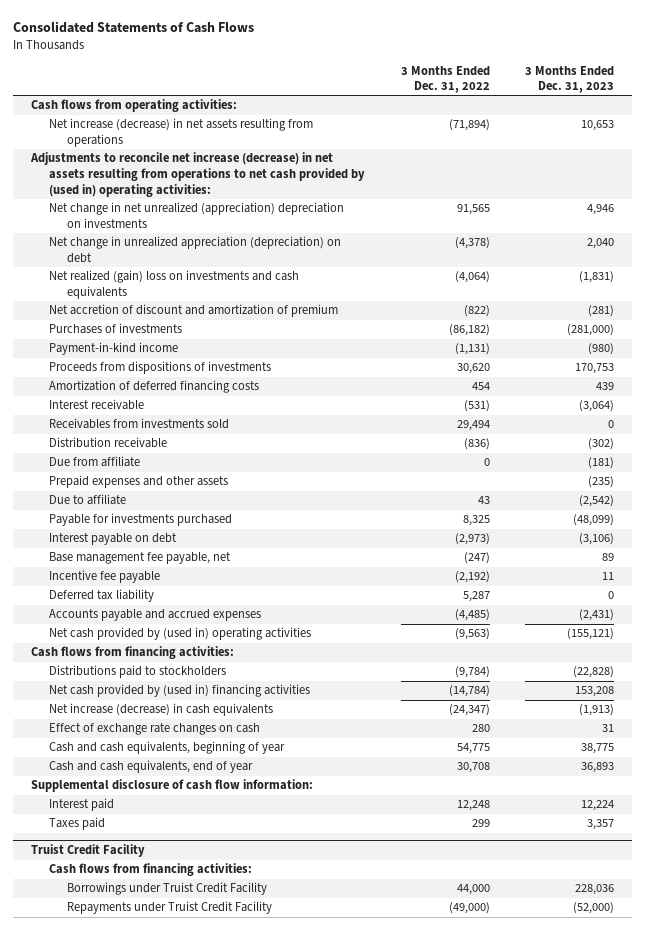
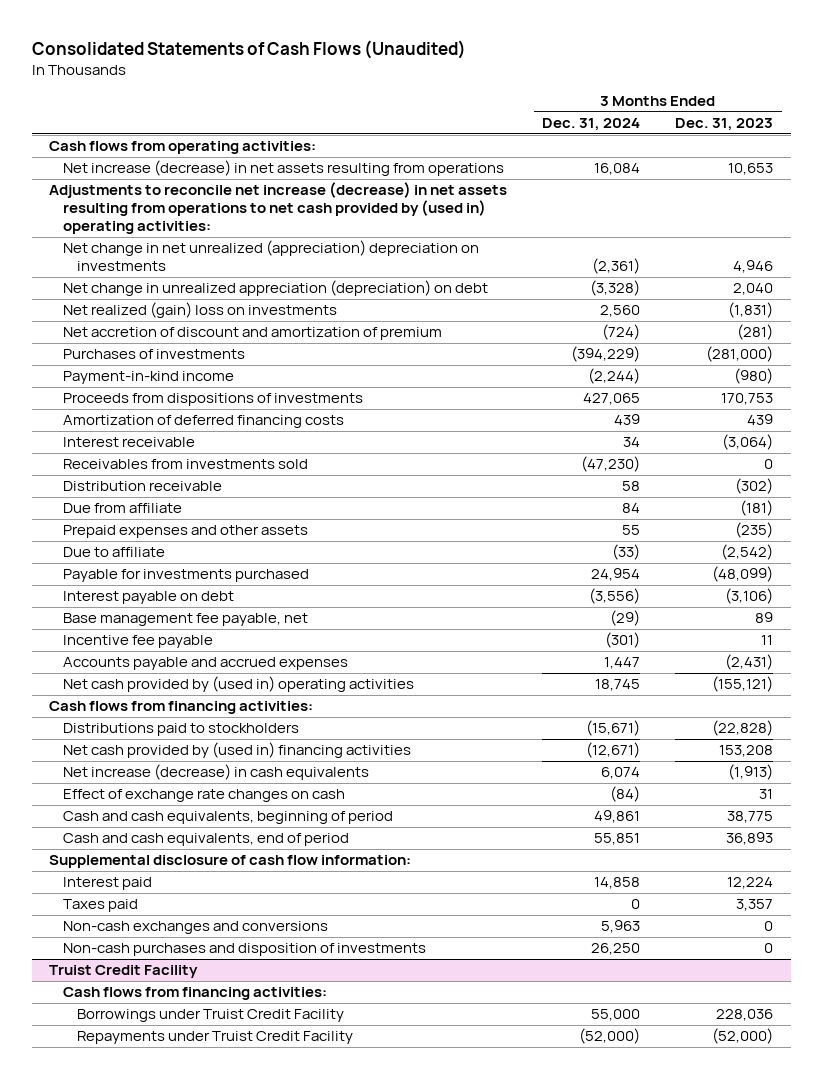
[13,21,255,34] Consolidated Statements of Cash Flows -> [31,39,466,59] Consolidated Statements of Cash Flows (Unaudited)
[400,65,490,94] 3 Months Ended Dec. 31, 2022 -> none
none -> [542,118,641,132] Dec. 31, 2024
[48,270,299,300] Net realized (gain) loss on investments and cash equivalents -> [63,302,338,319] Net realized (gain) loss on investments
[48,589,154,603] Deferred tax liability -> none
[48,741,285,755] Cash and cash equivalents, beginning of year -> [63,811,394,825] Cash and cash equivalents, beginning of period
[48,760,253,774] Cash and cash equivalents, end of year -> [63,833,350,847] Cash and cash equivalents, end of period
none -> [63,921,329,935] Non-cash exchanges and conversions
none -> [63,943,427,957] Non-cash purchases and disposition of investments

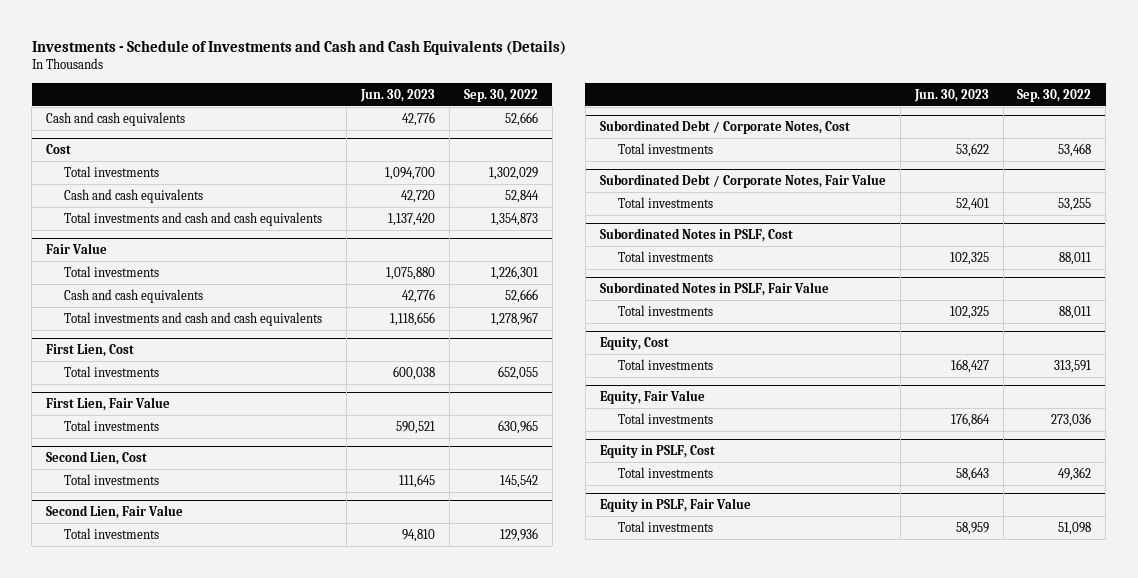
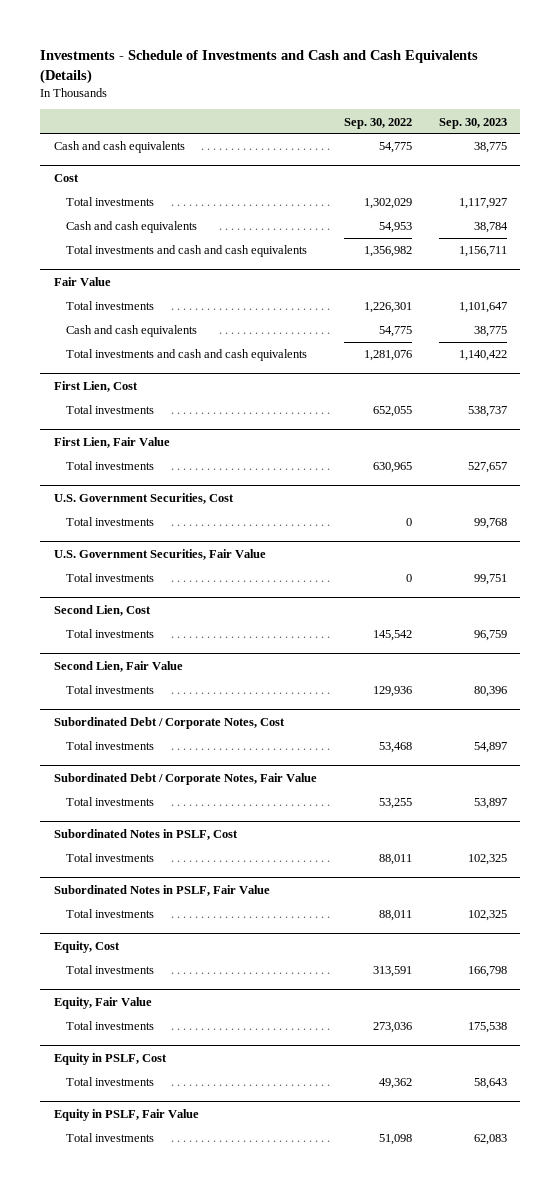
[360,88,436,102] Jun. 30, 2023 -> none
none -> [438,117,507,129] Sep. 30, 2023
[505,112,539,127] 52,666 -> [378,142,412,154] 54,775
[505,190,540,204] 52,844 -> [378,222,412,234] 54,953
[491,213,539,227] 1,354,873 -> [363,246,412,258] 1,356,982
[505,289,539,304] 52,666 -> [378,326,412,338] 54,775
[491,312,539,327] 1,278,967 -> [363,350,412,362] 1,281,076
none -> [53,492,234,504] U.S. Government Securities, Cost
none -> [66,517,155,527] Total investments
none -> [53,548,266,560] U.S. Government Securities, Fair Value
none -> [66,573,155,583] Total investments

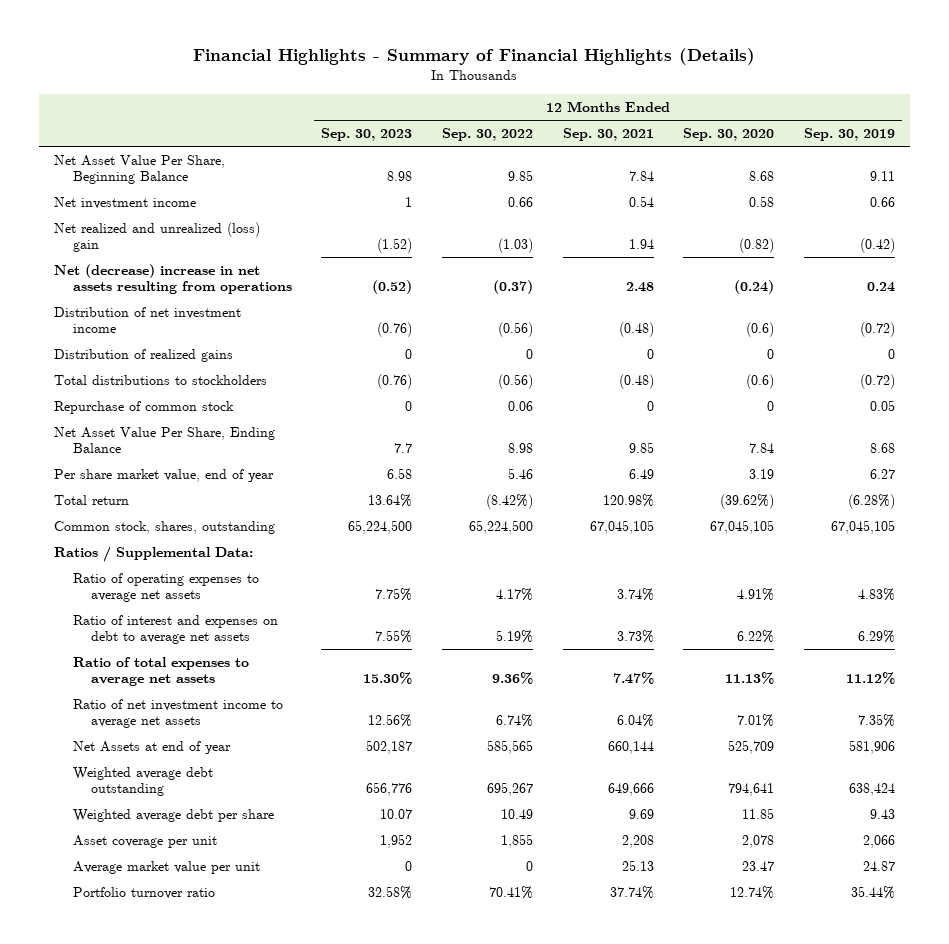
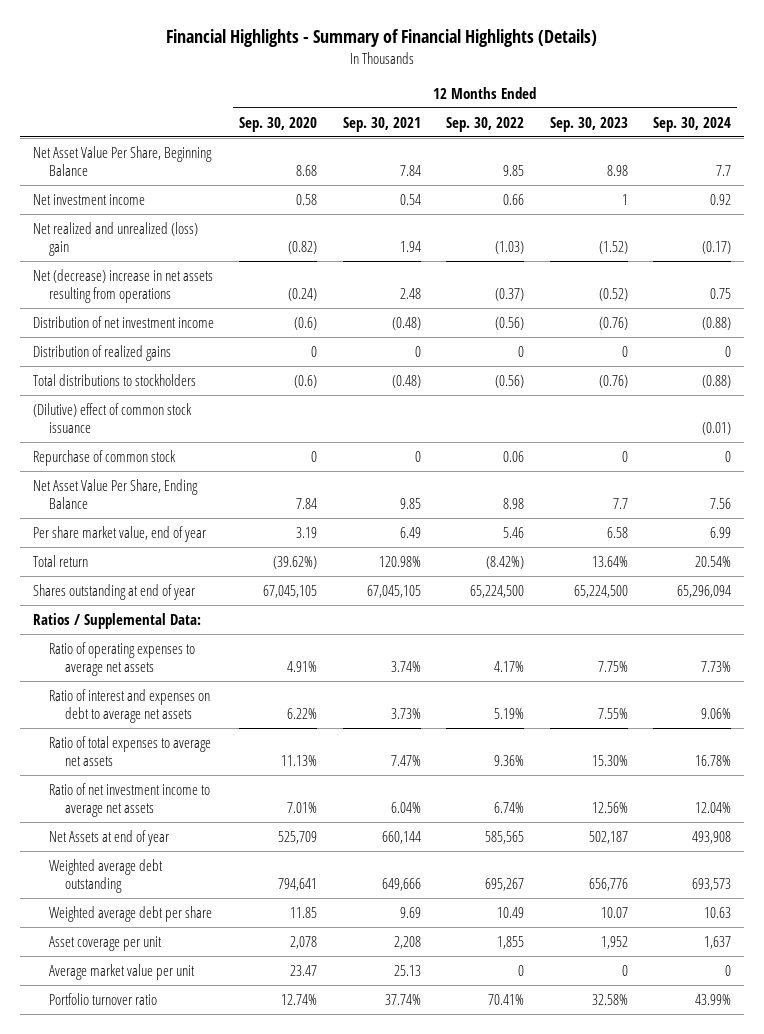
[804,128,896,142] Sep. 30, 2019 -> none
none -> [652,116,731,132] Sep. 30, 2024
none -> [32,402,192,433] (Dilutive) effect of common stock issuance
[53,520,275,534] Common stock, shares, outstanding -> [32,583,195,600] Shares outstanding at end of year

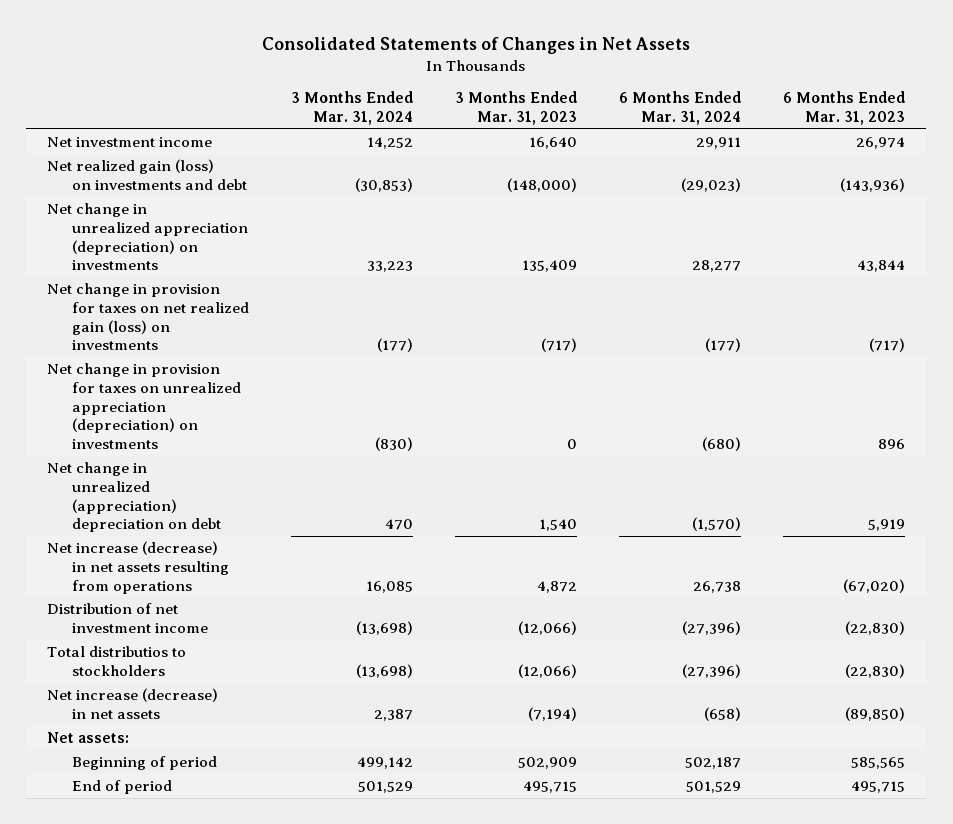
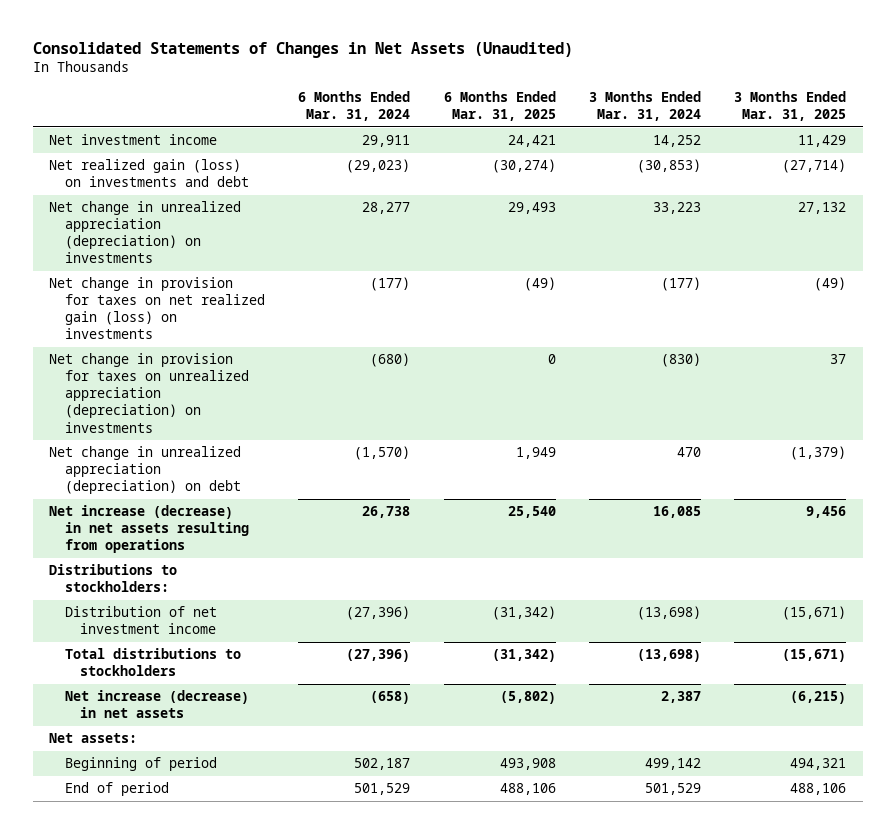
[262,37,691,55] Consolidated Statements of Changes in Net Assets -> [32,41,573,58] Consolidated Statements of Changes in Net Assets (Unaudited)
[454,91,577,126] 3 Months Ended Mar. 31, 2023 -> none
[783,91,906,126] 6 Months Ended Mar. 31, 2023 -> none
none -> [443,91,556,122] 6 Months Ended Mar. 31, 2025
none -> [734,91,847,122] 3 Months Ended Mar. 31, 2025
[47,462,221,533] Net change in unrealized (appreciation) depreciation on debt -> [49,446,242,495] Net change in unrealized appreciation (depreciation) on debt
none -> [49,564,178,593] Distributions to stockholders:
[47,646,187,676] Total distributios to stockholders -> [64,648,241,677] Total distributions to stockholders

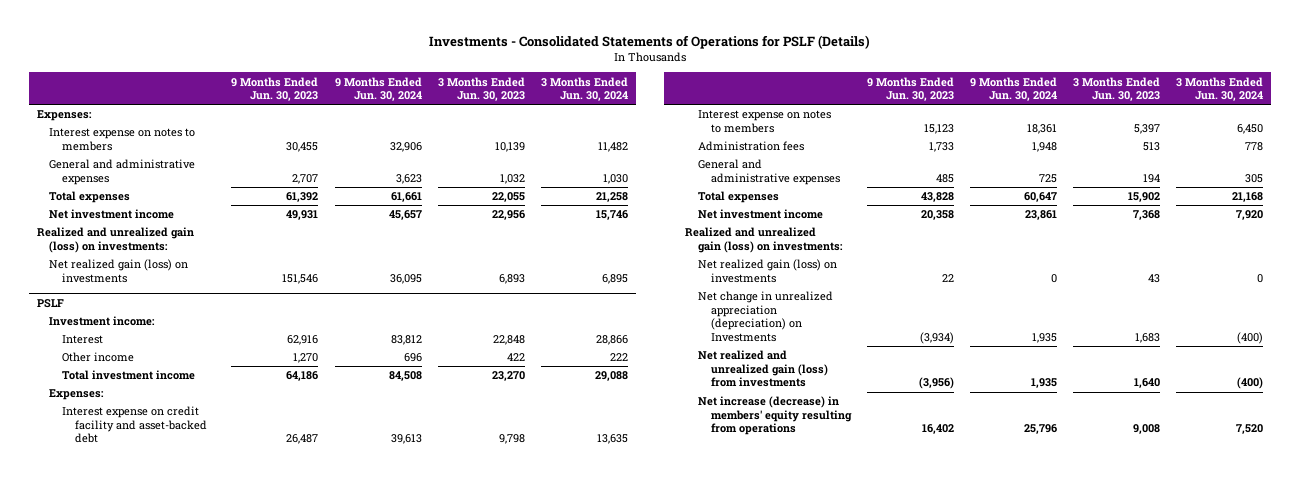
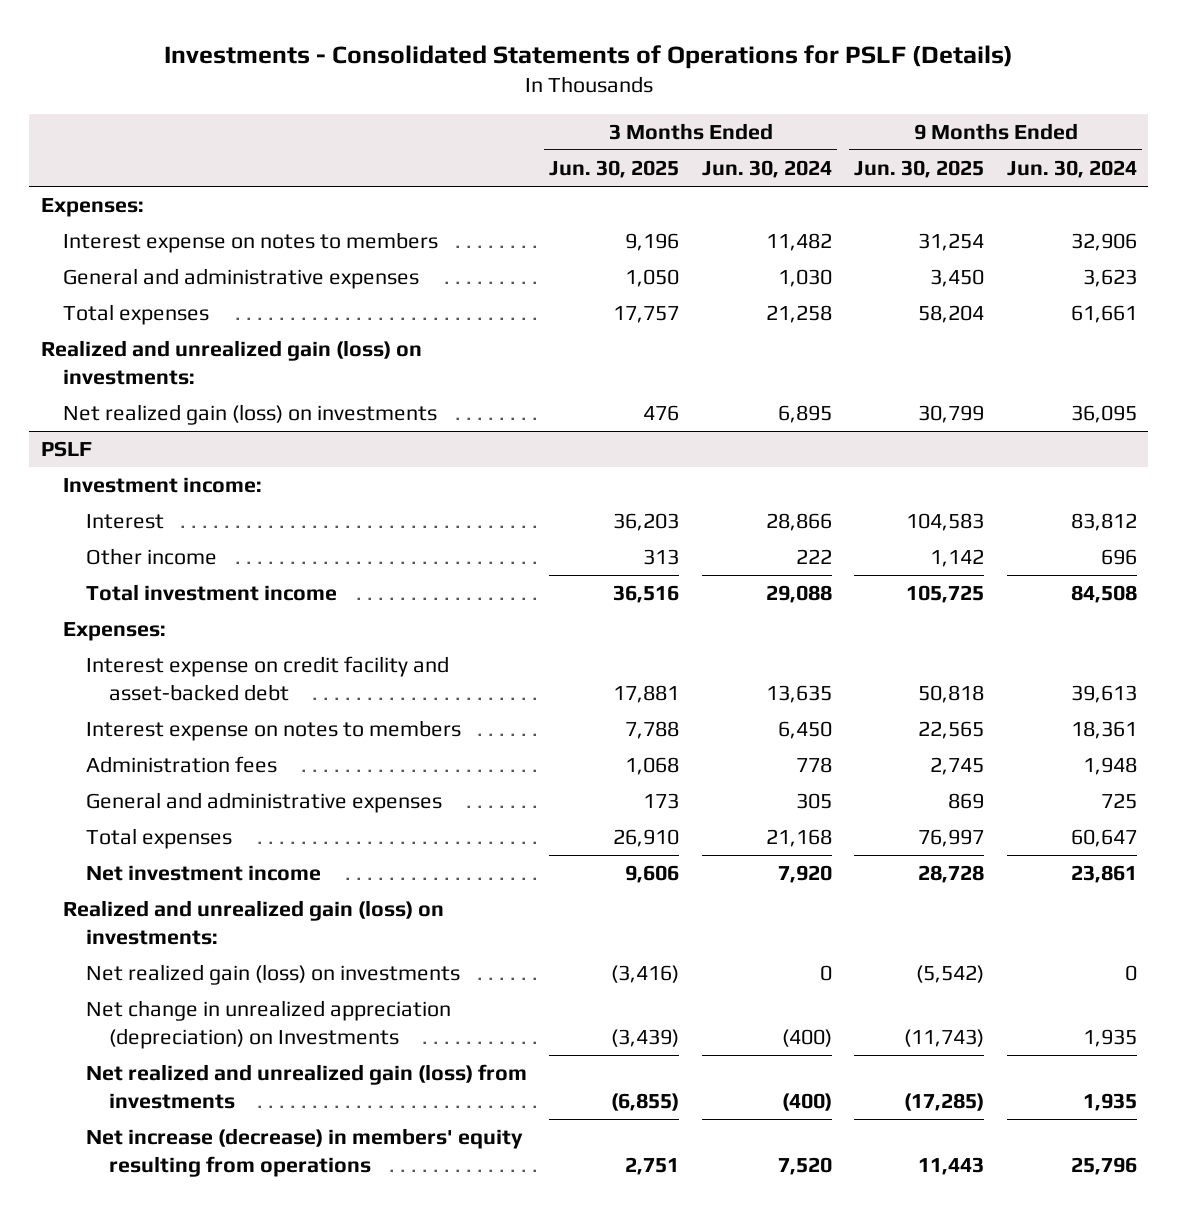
[231,76,319,102] 9 Months Ended Jun. 30, 2023 -> none
[437,76,525,102] 3 Months Ended Jun. 30, 2023 -> none
none -> [549,160,680,179] Jun. 30, 2025
none -> [854,160,985,179] Jun. 30, 2025
[49,209,175,220] Net investment income -> none

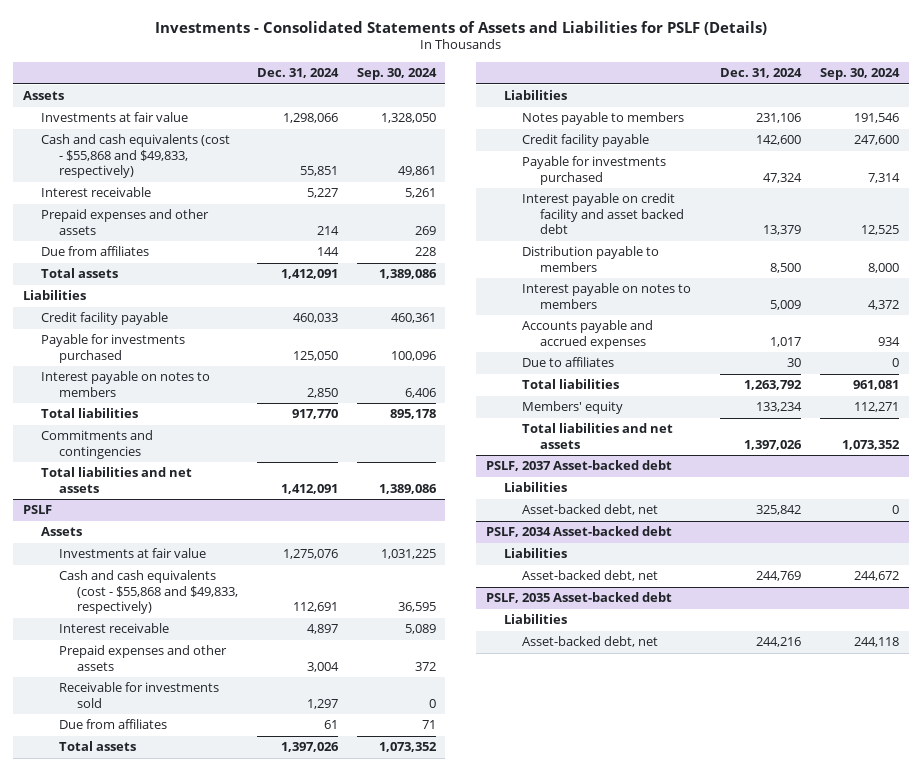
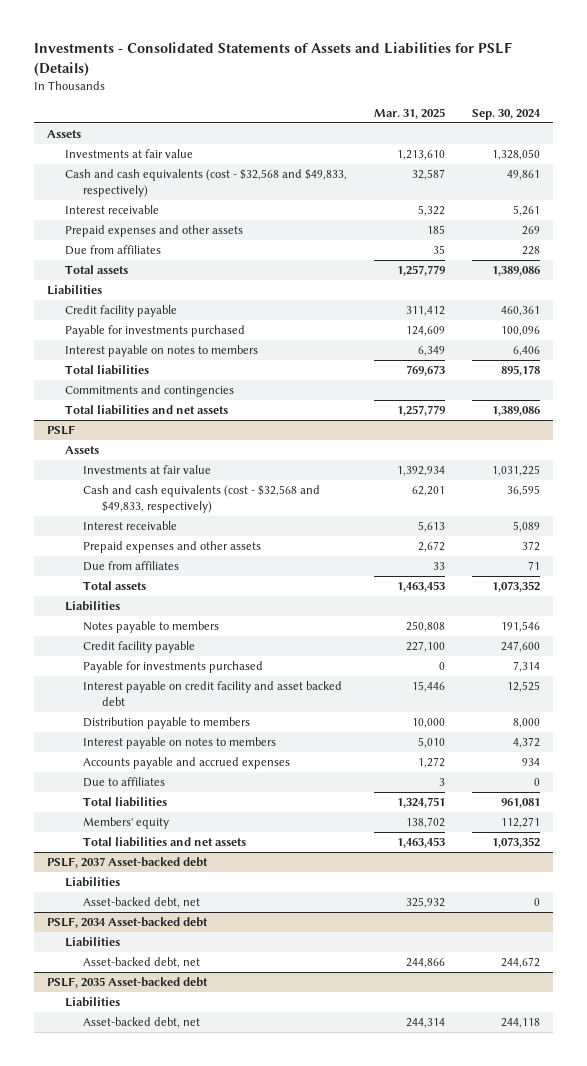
[257,68,340,79] Dec. 31, 2024 -> none
none -> [373,107,445,119] Mar. 31, 2025
[40,134,230,179] Cash and cash equivalents (cost - $55,868 and $49,833, respectively) -> [65,169,348,198] Cash and cash equivalents (cost - $32,568 and $49,833, respectively)
[59,570,239,615] Cash and cash equivalents (cost - $55,868 and $49,833, respectively) -> [83,485,321,514] Cash and cash equivalents (cost - $32,568 and $49,833, respectively)
[59,682,220,708] Receivable for investments sold -> none

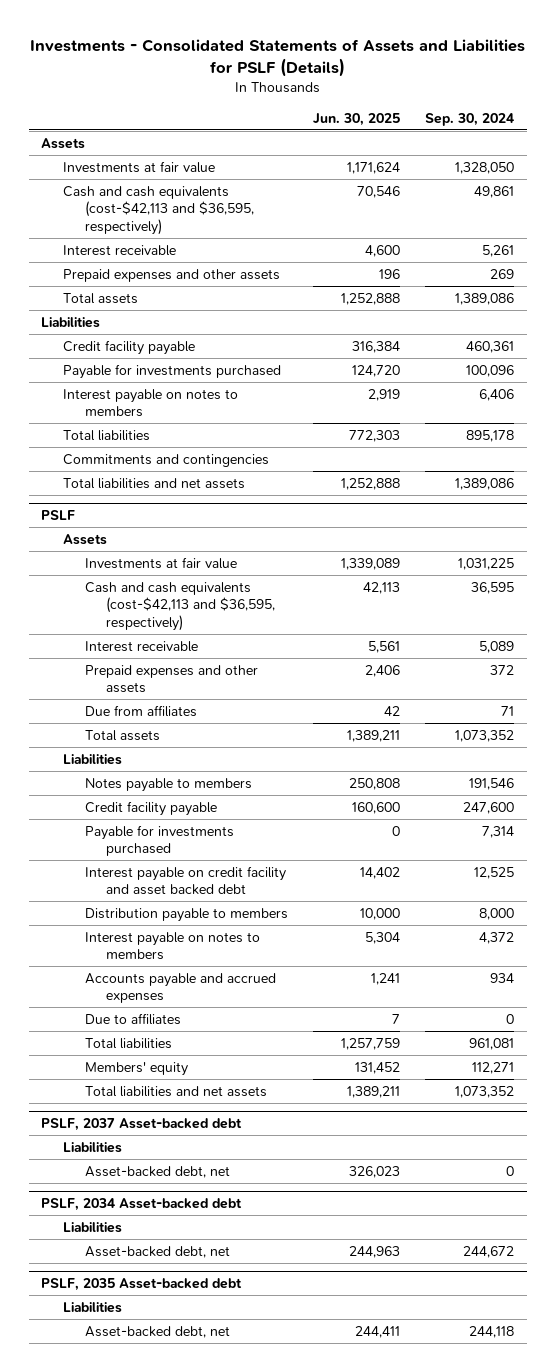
[373,107,445,119] Mar. 31, 2025 -> none
none -> [312,112,400,126] Jun. 30, 2025
[65,169,348,198] Cash and cash equivalents (cost - $32,568 and $49,833, respectively) -> [62,185,254,235] Cash and cash equivalents (cost-$42,113 and $36,595, respectively)
[65,245,162,256] Due from affiliates -> none
[83,485,321,514] Cash and cash equivalents (cost - $32,568 and $49,833, respectively) -> [84,581,276,631] Cash and cash equivalents (cost-$42,113 and $36,595, respectively)

